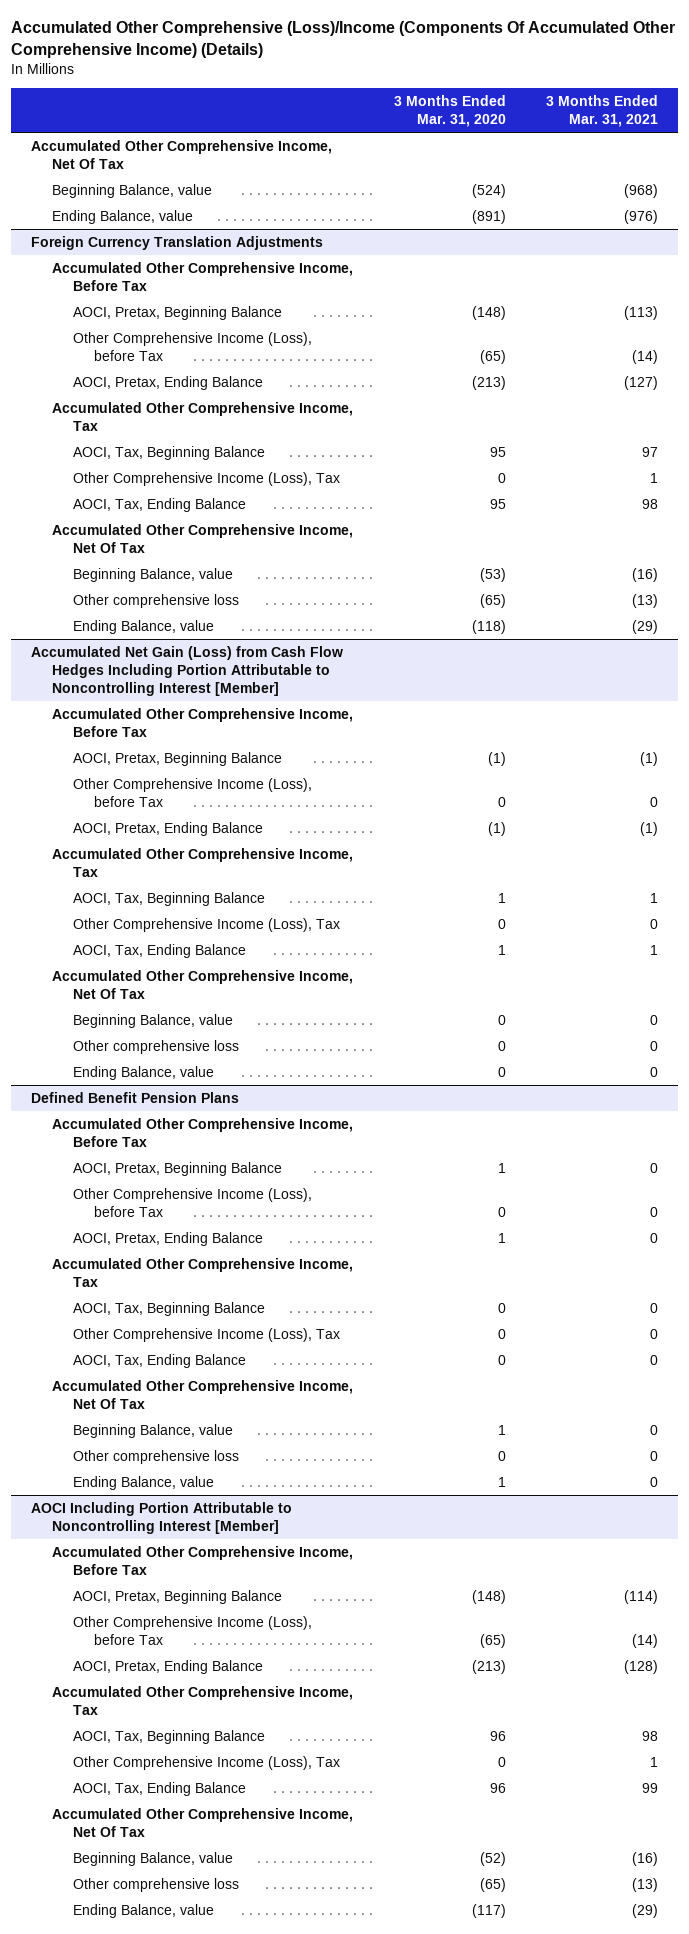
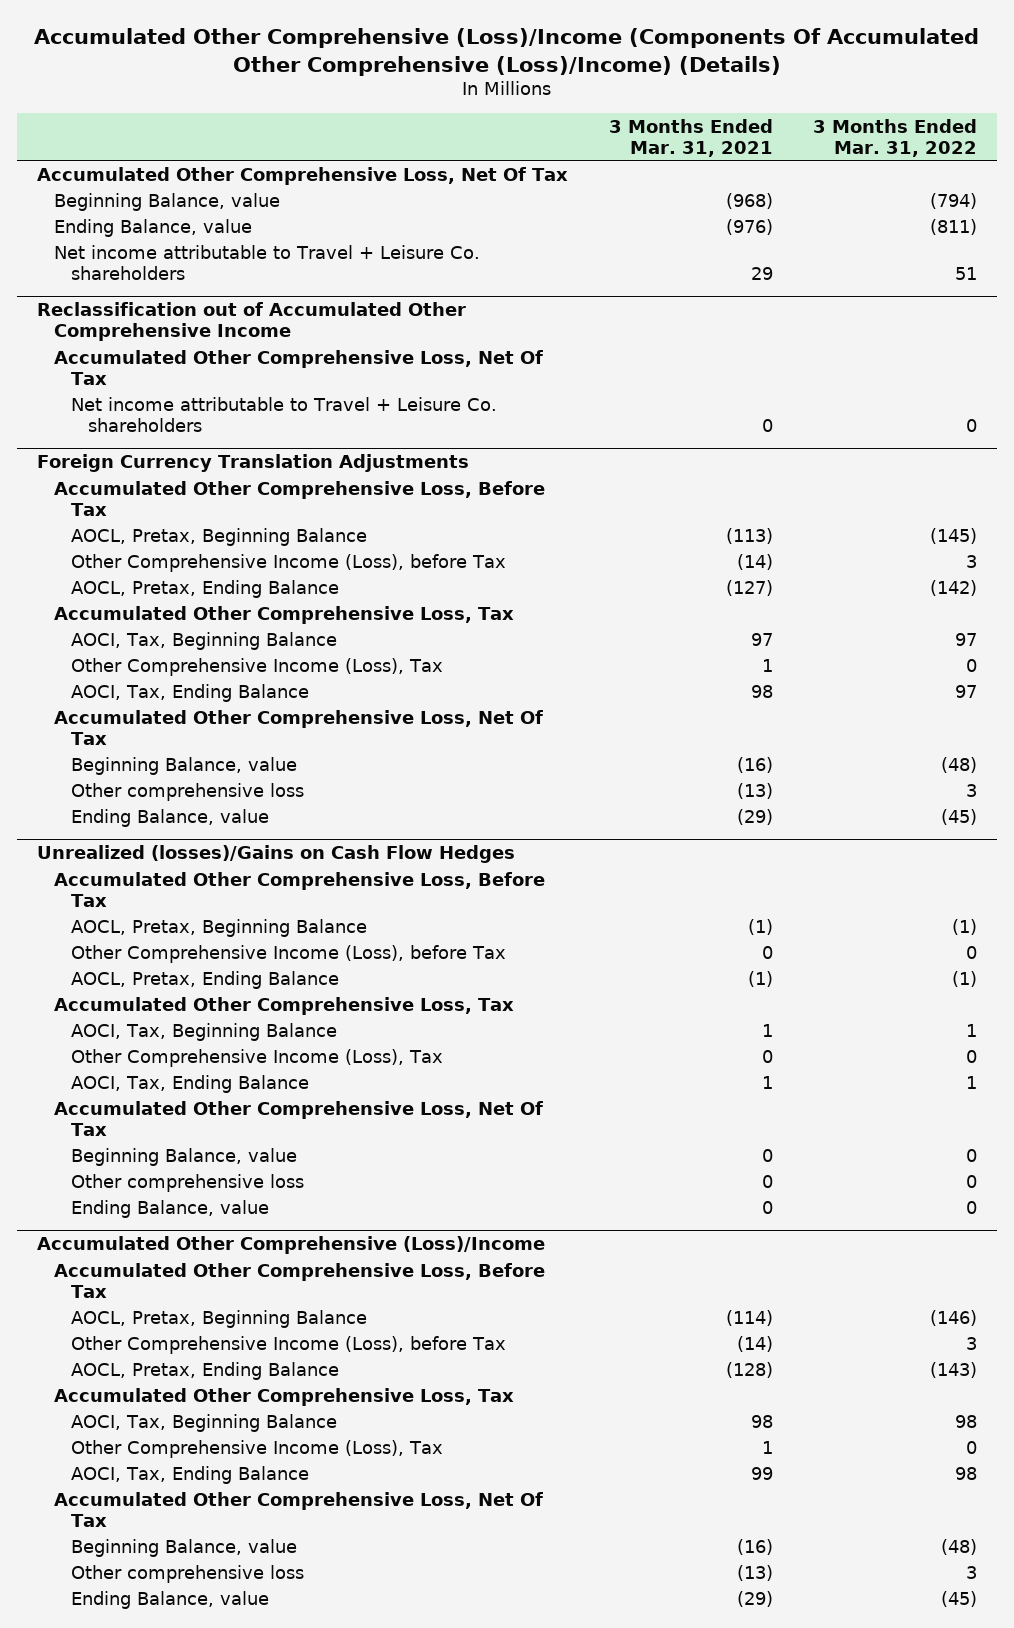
[11,21,676,58] Accumulated Other Comprehensive (Loss)/Income (Components Of Accumulated Other Comprehensive Income) (Details) -> [34,28,980,76] Accumulated Other Comprehensive (Loss)/Income (Components Of Accumulated Other Comprehensive (Loss)/Income) (Details)
[393,94,506,127] 3 Months Ended Mar. 31, 2020 -> none
none -> [813,118,978,157] 3 Months Ended Mar. 31, 2022
[31,139,333,170] Accumulated Other Comprehensive Income, Net Of Tax -> [37,166,569,185] Accumulated Other Comprehensive Loss, Net Of Tax
none -> [53,244,480,280] Net income attributable to Travel + Leisure Co. shareholders
none -> [37,302,467,342] Reclassification out of Accumulated Other Comprehensive Income
none -> [53,349,543,385] Accumulated Other Comprehensive Loss, Net Of Tax
none -> [70,396,497,432] Net income attributable to Travel + Leisure Co. shareholders
[52,261,354,292] Accumulated Other Comprehensive Income, Before Tax -> [53,480,545,516] Accumulated Other Comprehensive Loss, Before Tax
[73,305,283,320] AOCI, Pretax, Beginning Balance -> [70,527,367,546] AOCL, Pretax, Beginning Balance
[73,375,264,390] AOCI, Pretax, Ending Balance -> [70,579,339,598] AOCL, Pretax, Ending Balance
[52,401,354,432] Accumulated Other Comprehensive Income, Tax -> [53,605,514,624] Accumulated Other Comprehensive Loss, Tax
[52,523,354,554] Accumulated Other Comprehensive Income, Net Of Tax -> [53,709,543,745] Accumulated Other Comprehensive Loss, Net Of Tax
[31,645,344,697] Accumulated Net Gain (Loss) from Cash Flow Hedges Including Portion Attributable to Noncontrolling Interest [Member] -> [37,845,516,864] Unrealized (losses)/Gains on Cash Flow Hedges
[52,707,354,738] Accumulated Other Comprehensive Income, Before Tax -> [53,871,545,907] Accumulated Other Comprehensive Loss, Before Tax
[73,751,283,766] AOCI, Pretax, Beginning Balance -> [70,918,367,937] AOCL, Pretax, Beginning Balance
[73,821,264,836] AOCI, Pretax, Ending Balance -> [70,970,339,989] AOCL, Pretax, Ending Balance
[52,847,354,878] Accumulated Other Comprehensive Income, Tax -> [53,996,514,1015] Accumulated Other Comprehensive Loss, Tax
[73,1013,234,1028] Beginning Balance, value -> none
[73,1039,240,1054] Other comprehensive loss -> none
[73,1065,215,1080] Ending Balance, value -> none
[31,1091,240,1103] Defined Benefit Pension Plans -> none
[52,1117,354,1148] Accumulated Other Comprehensive Income, Before Tax -> none
[73,1161,283,1176] AOCI, Pretax, Beginning Balance -> none
[73,1187,313,1218] Other Comprehensive Income (Loss), before Tax -> none
[73,1231,264,1246] AOCI, Pretax, Ending Balance -> none
[52,1257,354,1288] Accumulated Other Comprehensive Income, Tax -> none
[73,1301,266,1316] AOCI, Tax, Beginning Balance -> none
[73,1327,341,1342] Other Comprehensive Income (Loss), Tax -> none
[73,1353,247,1368] AOCI, Tax, Ending Balance -> none
[52,1379,354,1410] Accumulated Other Comprehensive Income, Net Of Tax -> none
[52,969,354,1000] Accumulated Other Comprehensive Income, Net Of Tax -> [53,1100,543,1136] Accumulated Other Comprehensive Loss, Net Of Tax
[31,1501,293,1535] AOCI Including Portion Attributable to Noncontrolling Interest [Member] -> [37,1236,546,1255] Accumulated Other Comprehensive (Loss)/Income
[52,1545,354,1576] Accumulated Other Comprehensive Income, Before Tax -> [53,1262,545,1298] Accumulated Other Comprehensive Loss, Before Tax
[73,1589,283,1604] AOCI, Pretax, Beginning Balance -> [70,1309,367,1328] AOCL, Pretax, Beginning Balance
[73,1659,264,1674] AOCI, Pretax, Ending Balance -> [70,1361,339,1380] AOCL, Pretax, Ending Balance
[52,1685,354,1716] Accumulated Other Comprehensive Income, Tax -> [53,1387,514,1406] Accumulated Other Comprehensive Loss, Tax
[52,1807,354,1838] Accumulated Other Comprehensive Income, Net Of Tax -> [53,1491,543,1527] Accumulated Other Comprehensive Loss, Net Of Tax

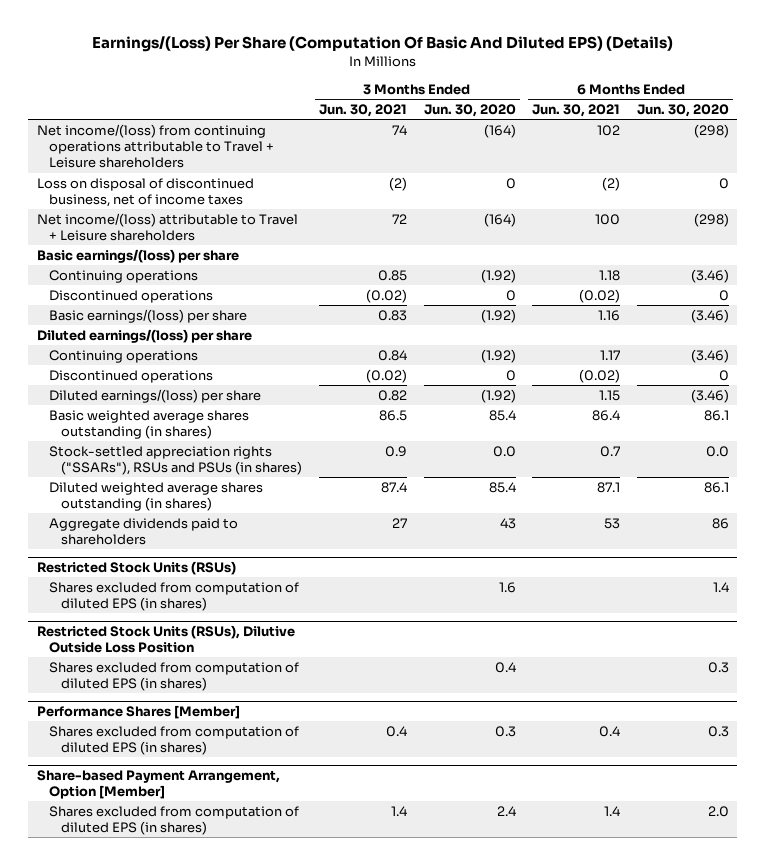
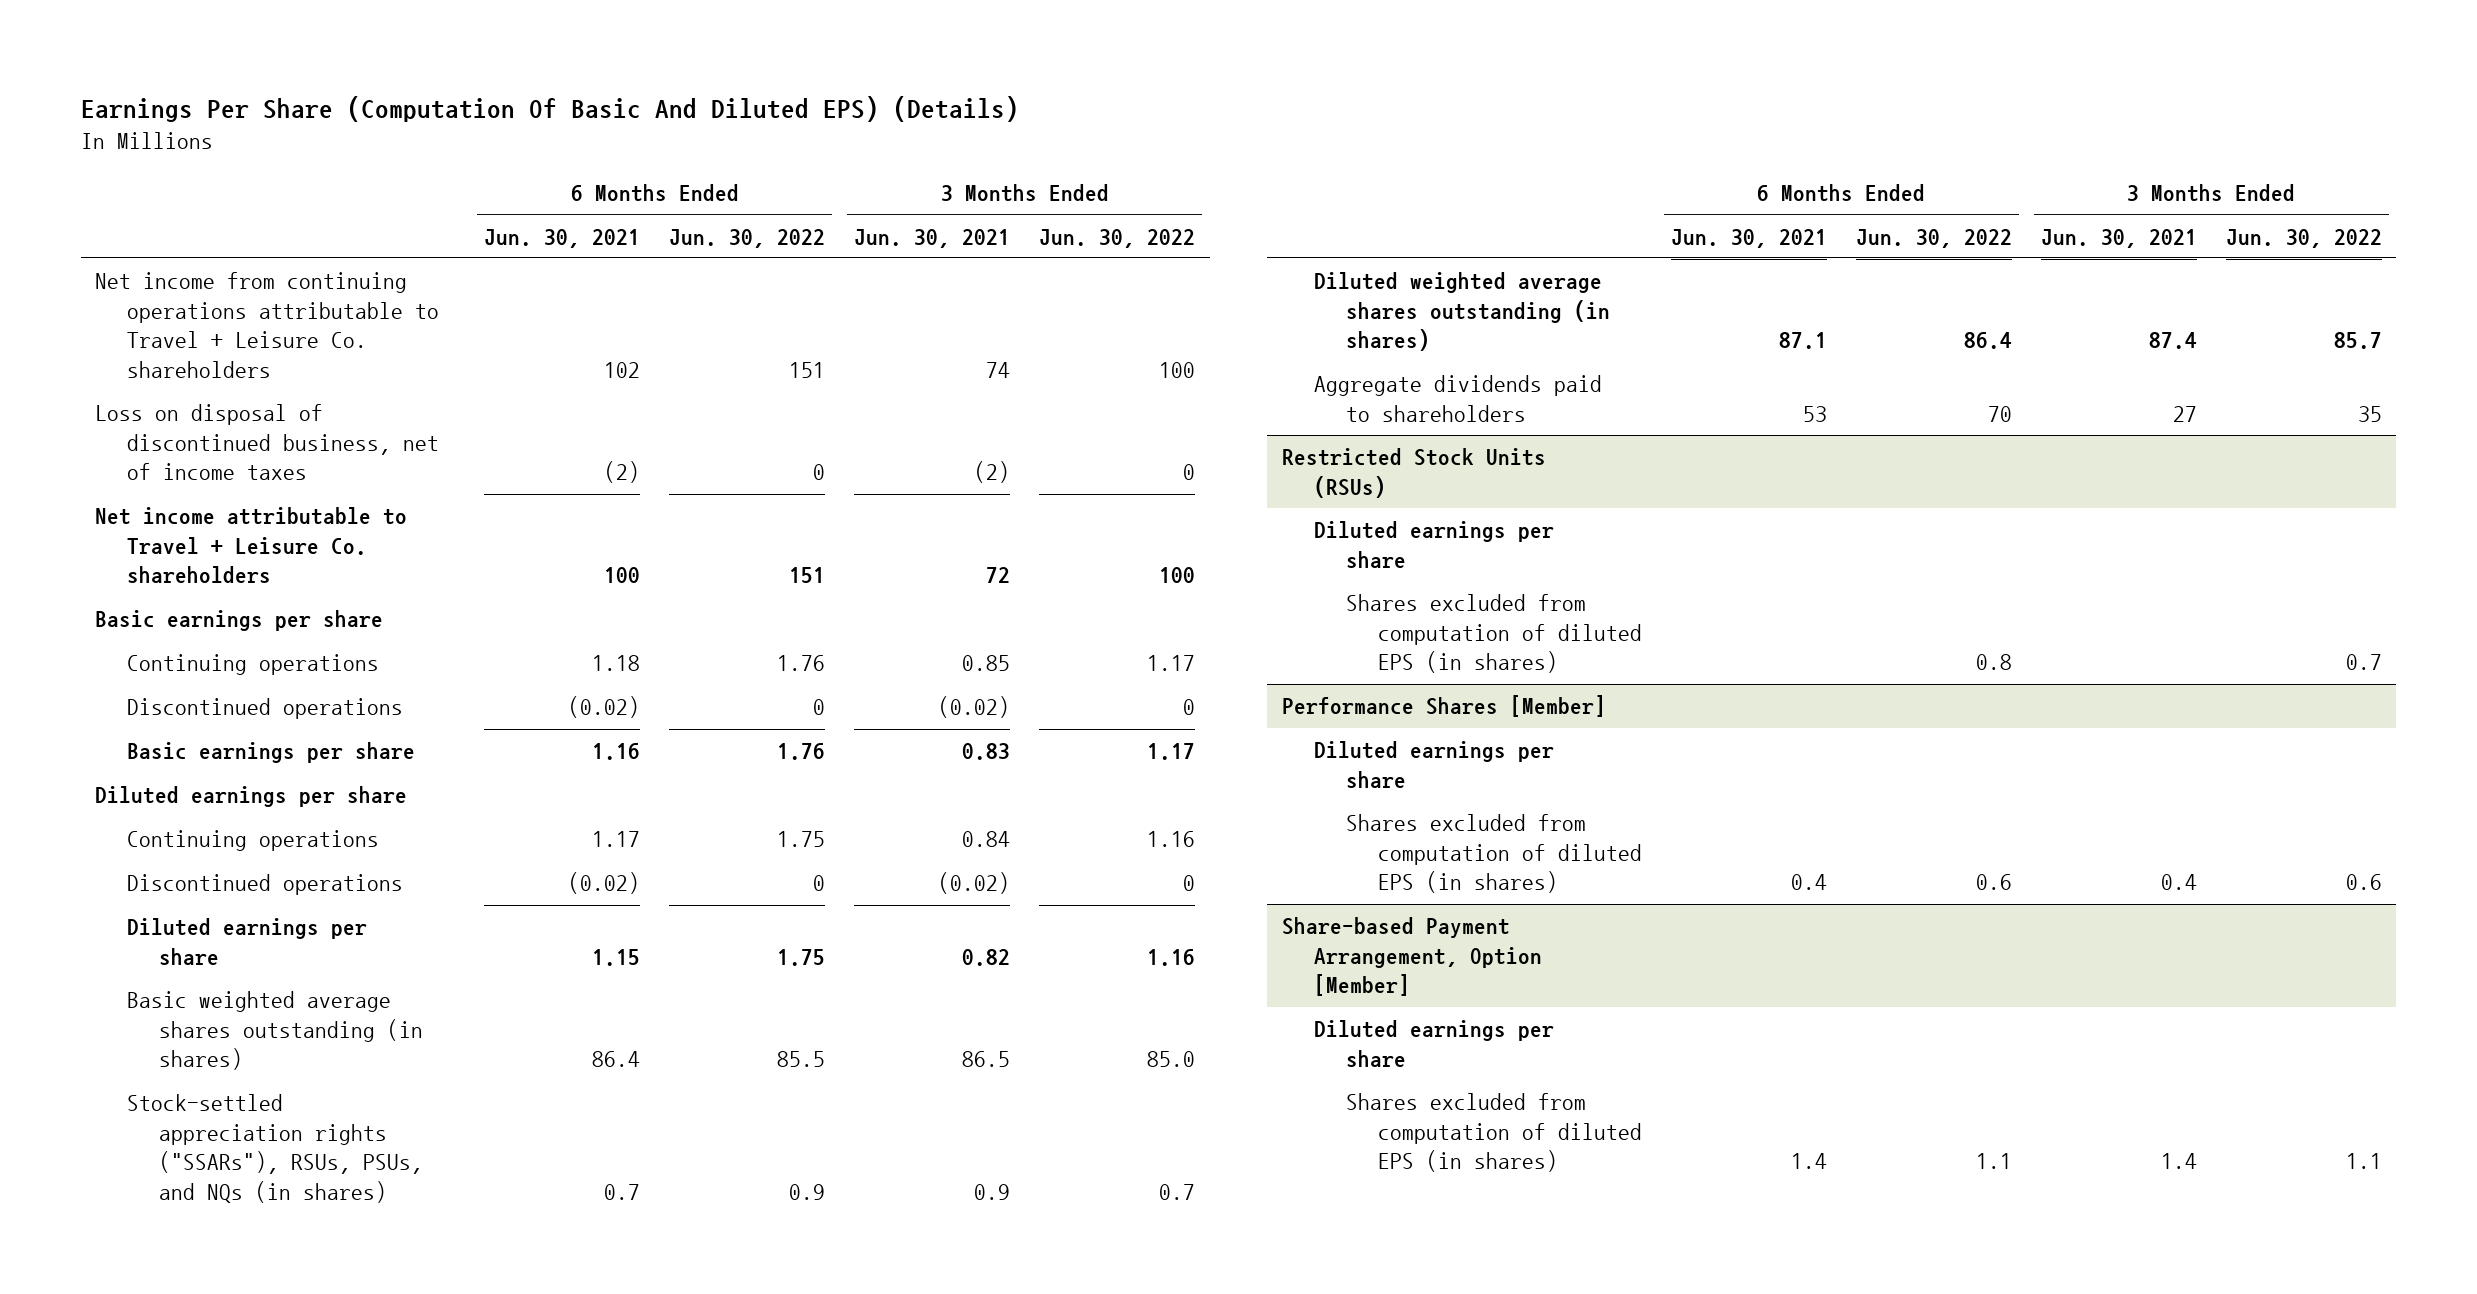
[91,36,673,53] Earnings/(Loss) Per Share (Computation Of Basic And Diluted EPS) (Details) -> [80,95,1019,122] Earnings Per Share (Computation Of Basic And Diluted EPS) (Details)
[423,103,516,117] Jun. 30, 2020 -> none
[636,103,729,117] Jun. 30, 2020 -> none
none -> [669,228,826,248] Jun. 30, 2022
none -> [1039,228,1196,248] Jun. 30, 2022
[36,123,274,169] Net income/(loss) from continuing operations attributable to Travel + Leisure shareholders -> [95,272,440,378] Net income from continuing operations attributable to Travel + Leisure Co. shareholders
[36,212,298,242] Net income/(loss) attributable to Travel + Leisure shareholders -> [95,507,408,584] Net income attributable to Travel + Leisure Co. shareholders
[36,248,239,263] Basic earnings/(loss) per share -> [95,610,384,632] Basic earnings per share
[48,308,247,323] Basic earnings/(loss) per share -> [127,742,416,764] Basic earnings per share
[36,328,252,343] Diluted earnings/(loss) per share -> [95,786,408,808] Diluted earnings per share
[48,388,261,403] Diluted earnings/(loss) per share -> [127,918,368,965] Diluted earnings per share
[48,445,303,476] Stock-settled appreciation rights ("SSARs"), RSUs and PSUs (in shares) -> [127,1094,424,1203] Stock-settled appreciation rights ("SSARs"), RSUs, PSUs, and NQs (in shares)
[48,581,299,612] Shares excluded from computation of diluted EPS (in shares) -> none
[36,624,295,654] Restricted Stock Units (RSUs), Dilutive Outside Loss Position -> none
none -> [1313,521,1554,568] Diluted earnings per share
none -> [1313,741,1554,788] Diluted earnings per share
none -> [1313,1020,1554,1067] Diluted earnings per share

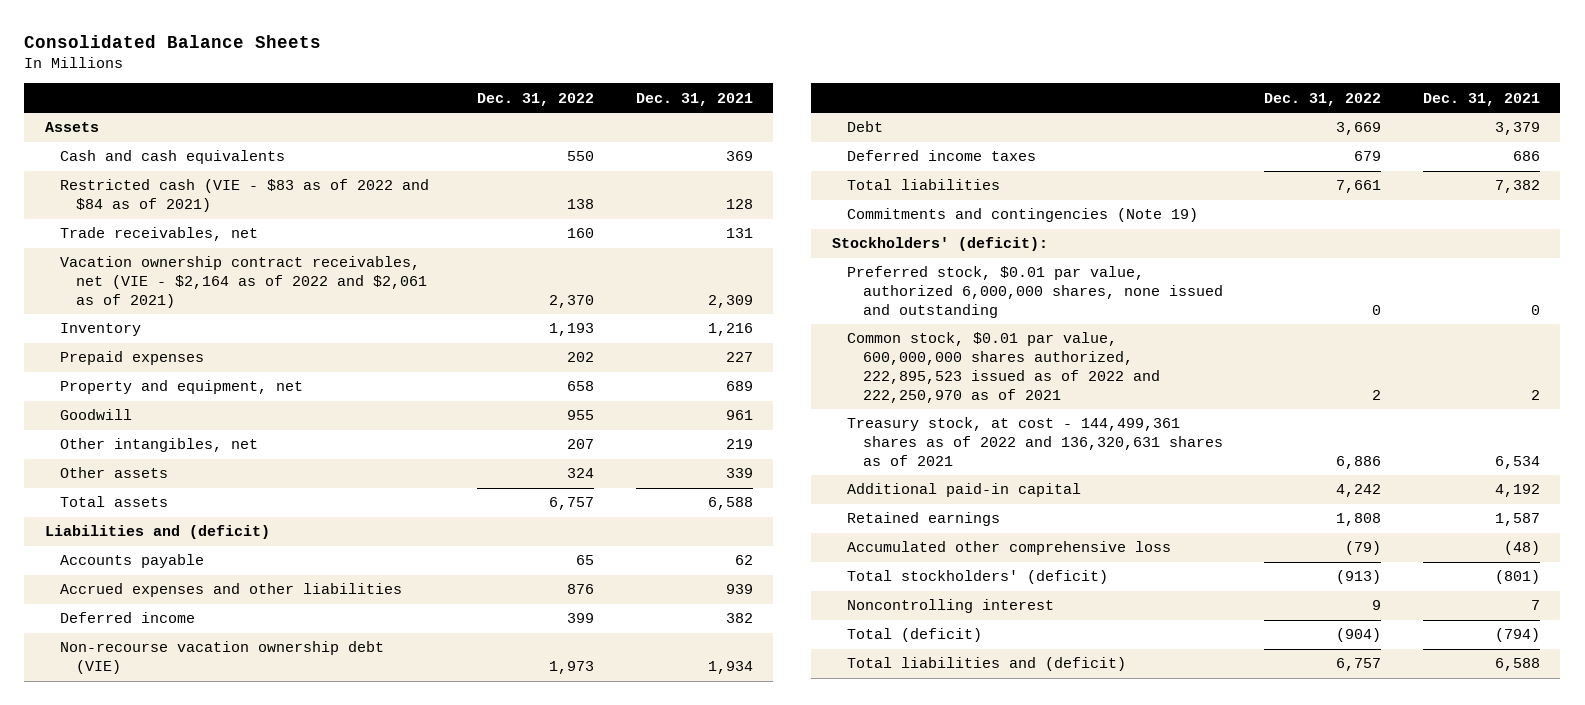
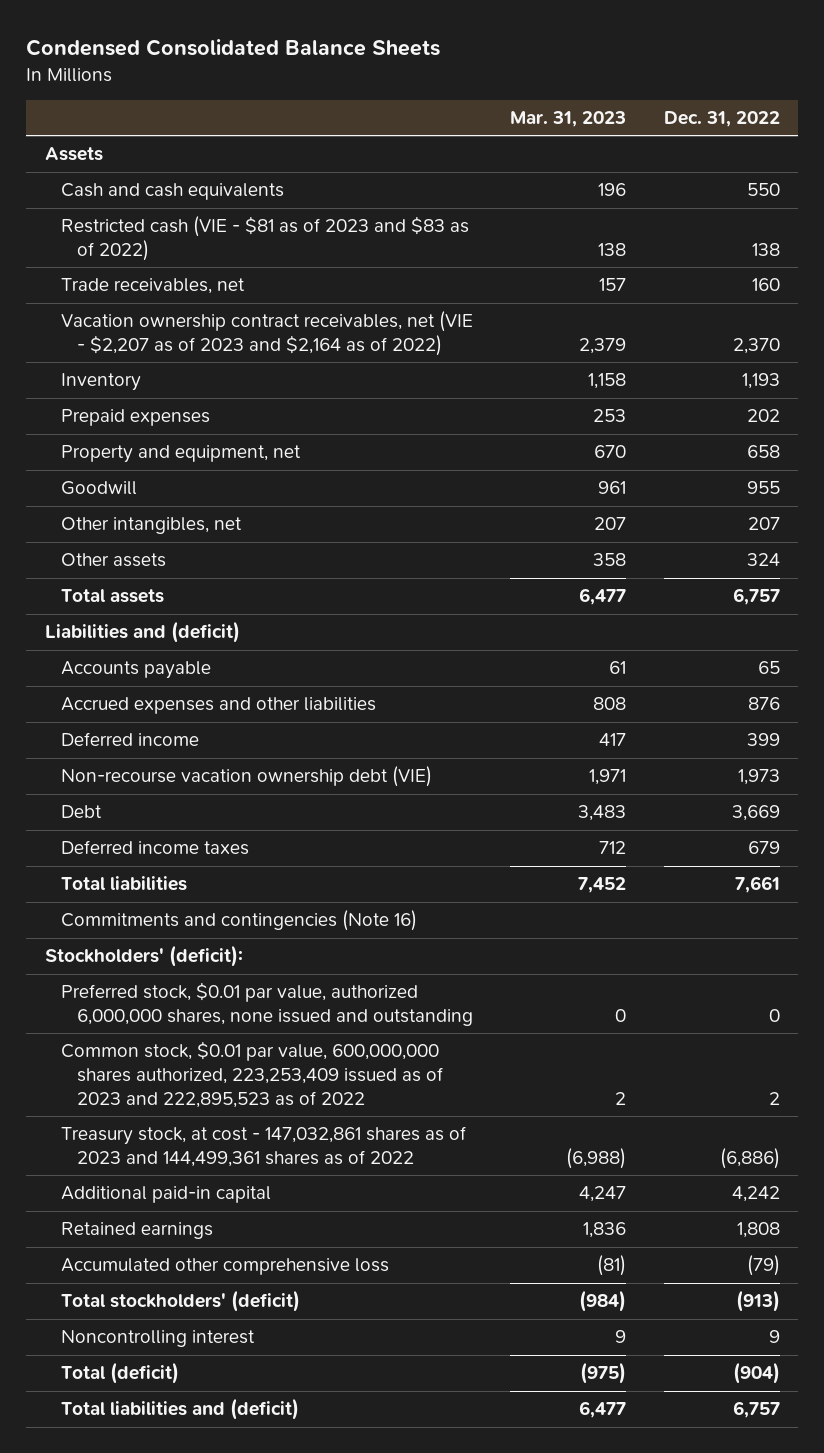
[24,34,322,48] Consolidated Balance Sheets -> [25,39,440,57] Condensed Consolidated Balance Sheets
[635,92,753,106] Dec. 31, 2021 -> none
none -> [510,110,627,127] Mar. 31, 2023
[60,179,430,213] Restricted cash (VIE - $83 as of 2022 and $84 as of 2021) -> [60,216,469,261] Restricted cash (VIE - $81 as of 2023 and $83 as of 2022)
[60,256,427,308] Vacation ownership contract receivables, net (VIE - $2,164 as of 2022 and $2,061 as of 2021) -> [60,311,473,356] Vacation ownership contract receivables, net (VIE - $2,207 as of 2023 and $2,164 as of 2022)
[847,208,1199,223] Commitments and contingencies (Note 19) -> [60,910,417,932] Commitments and contingencies (Note 16)
[847,332,1160,403] Common stock, $0.01 par value, 600,000,000 shares authorized, 222,895,523 issued as of 2022 and 222,250,970 as of 2021 -> [60,1041,443,1108] Common stock, $0.01 par value, 600,000,000 shares authorized, 223,253,409 issued as of 2023 and 222,895,523 as of 2022
[847,417,1223,466] Treasury stock, at cost - 144,499,361 shares as of 2022 and 136,320,631 shares as of 2021 -> [60,1126,466,1167] Treasury stock, at cost - 147,032,861 shares as of 2023 and 144,499,361 shares as of 2022
[1336,455,1382,469] 6,886 -> [719,1147,780,1169] (6,886)

